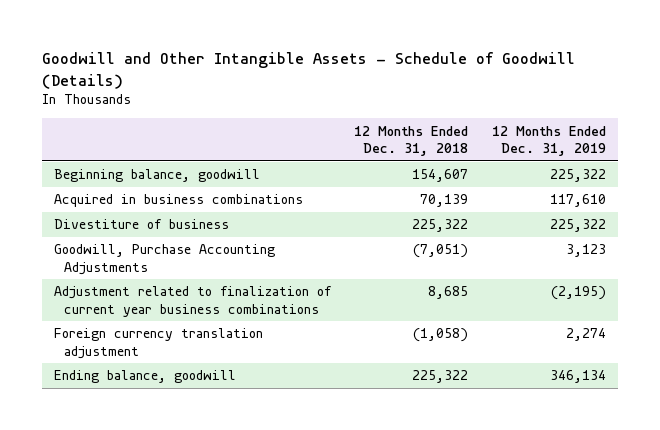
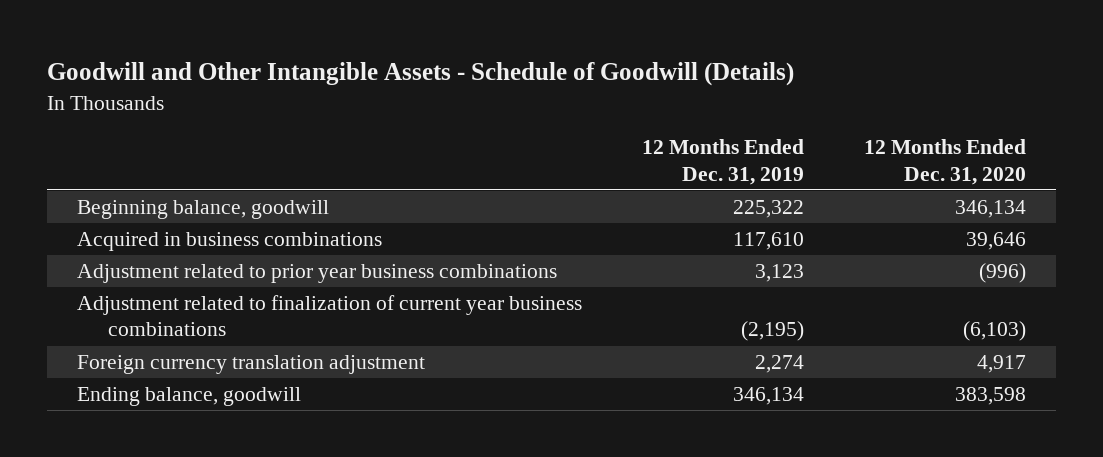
[354,125,469,157] 12 Months Ended Dec. 31, 2018 -> none
none -> [864,139,1027,185] 12 Months Ended Dec. 31, 2020
[53,219,229,230] Divestiture of business -> none
[53,244,275,275] Goodwill, Purchase Accounting Adjustments -> [77,264,558,284] Adjustment related to prior year business combinations

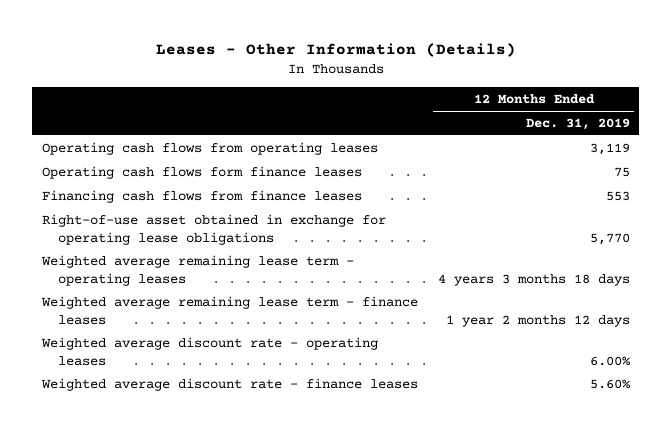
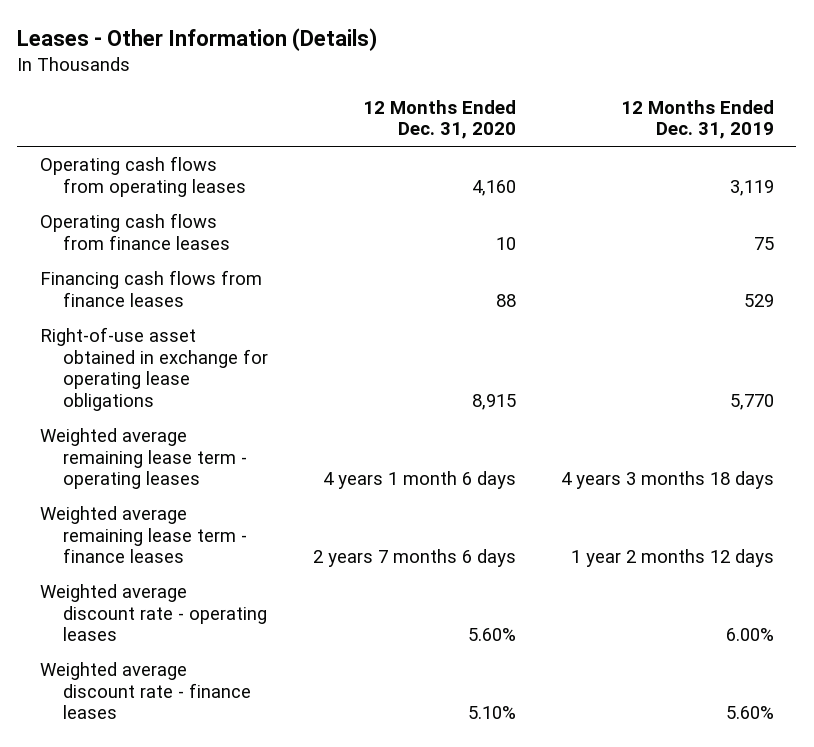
none -> [363,99,517,140] 12 Months Ended Dec. 31, 2020
[42,165,363,179] Operating cash flows form finance leases -> [39,213,231,250] Operating cash flows from finance leases
[605,190,630,201] 553 -> [743,293,774,307] 529

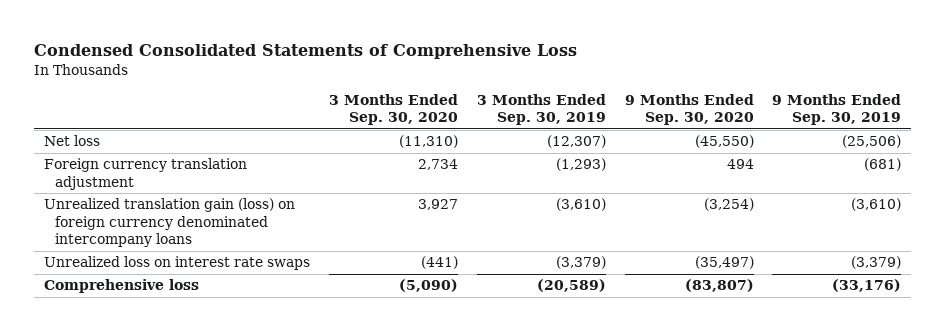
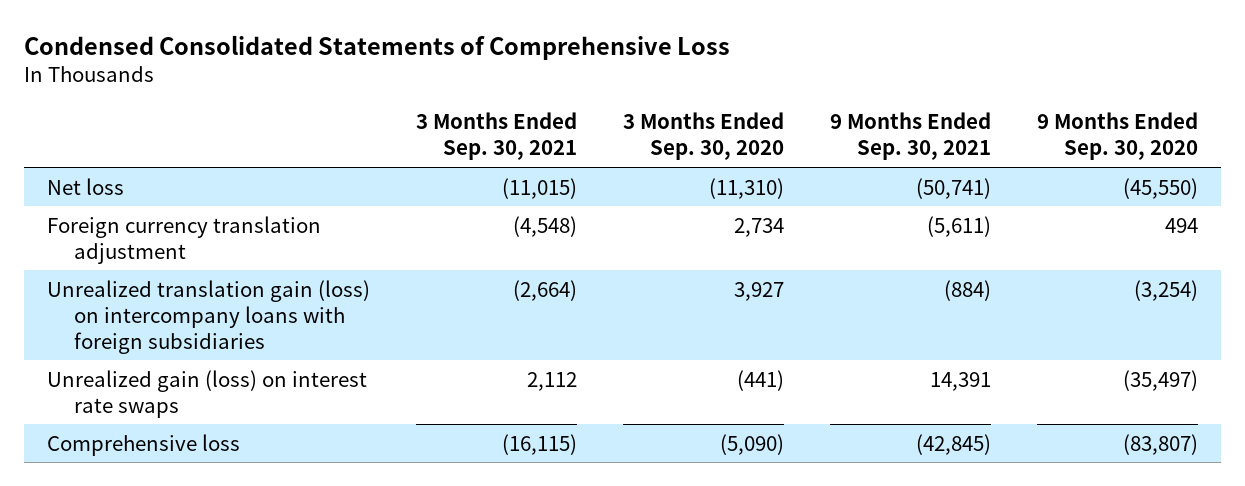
[476,93,606,126] 3 Months Ended Sep. 30, 2019 -> none
[772,93,902,126] 9 Months Ended Sep. 30, 2019 -> none
none -> [415,112,577,161] 3 Months Ended Sep. 30, 2021
none -> [829,112,991,161] 9 Months Ended Sep. 30, 2021
[43,198,295,248] Unrealized translation gain (loss) on foreign currency denominated intercompany loans -> [46,279,370,354] Unrealized translation gain (loss) on intercompany loans with foreign subsidiaries
[43,256,310,271] Unrealized loss on interest rate swaps -> [46,369,367,418] Unrealized gain (loss) on interest rate swaps

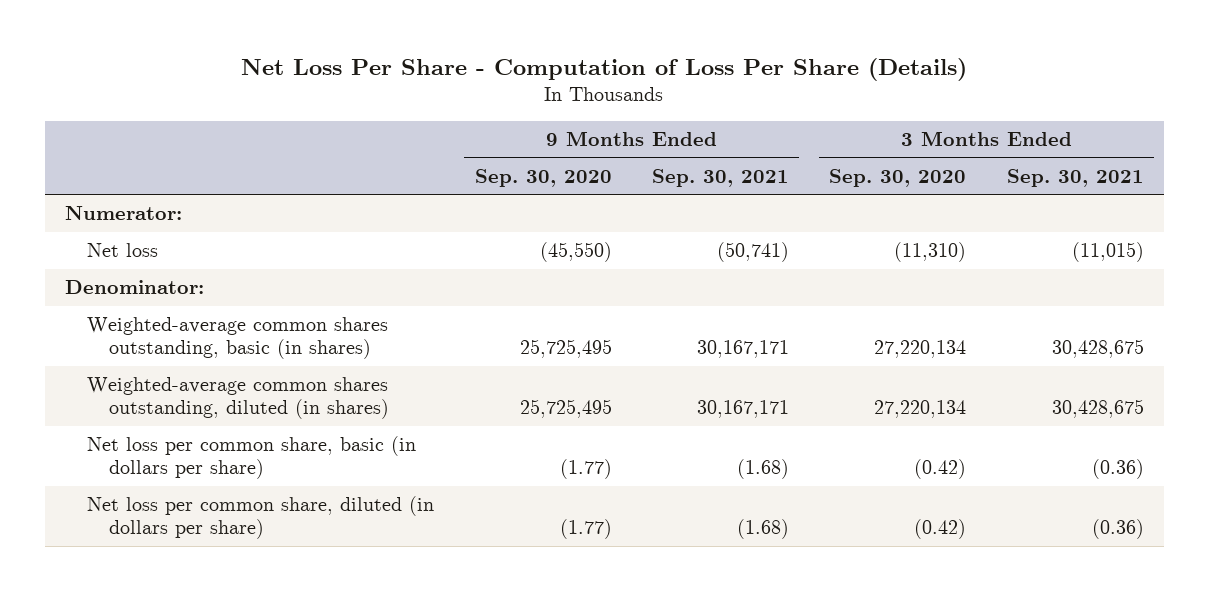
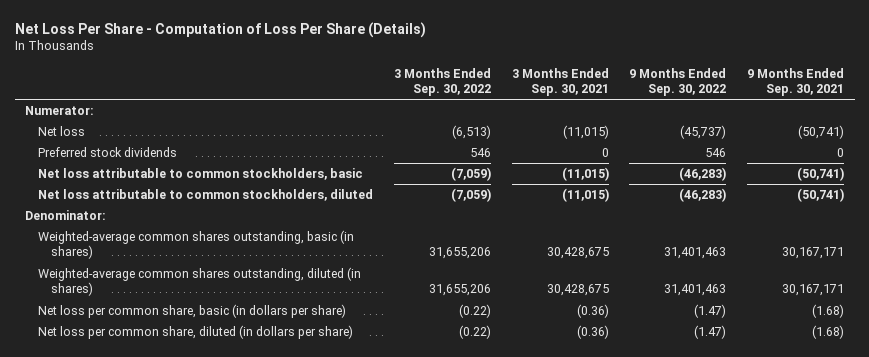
[474,168,612,187] Sep. 30, 2020 -> none
[829,168,967,187] Sep. 30, 2020 -> none
none -> [393,67,491,97] 3 Months Ended Sep. 30, 2022
none -> [629,67,727,97] 9 Months Ended Sep. 30, 2022
none -> [38,146,178,157] Preferred stock dividends
none -> [38,167,364,180] Net loss attributable to common stockholders, basic
none -> [38,188,374,201] Net loss attributable to common stockholders, diluted

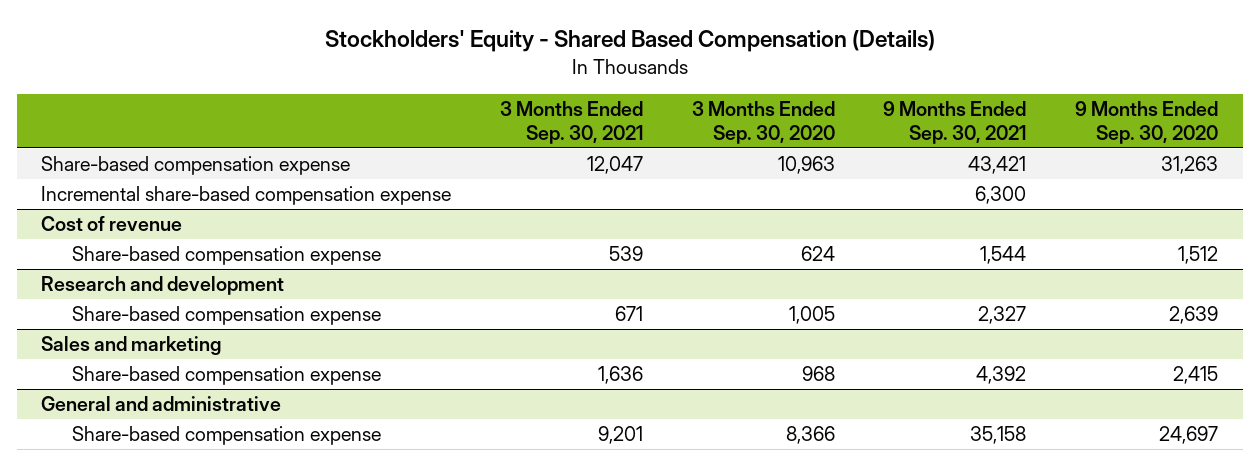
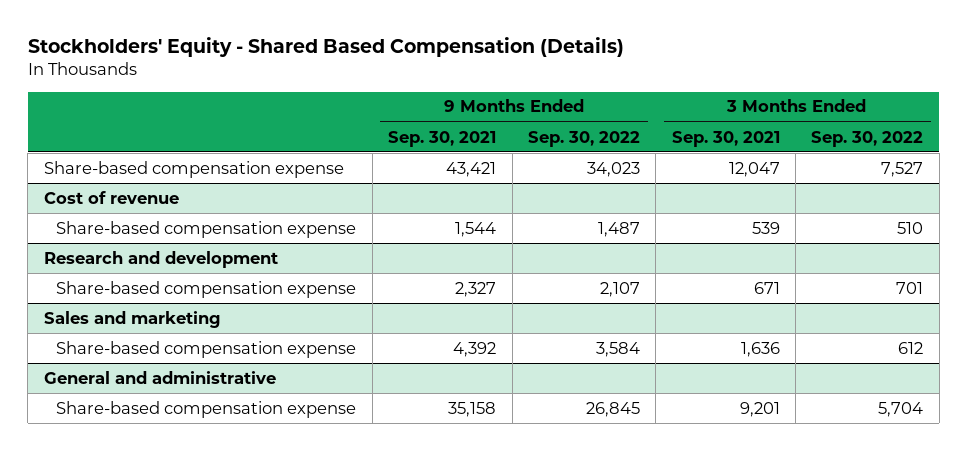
[691,101,835,144] 3 Months Ended Sep. 30, 2020 -> none
[1075,101,1219,144] 9 Months Ended Sep. 30, 2020 -> none
none -> [527,130,640,147] Sep. 30, 2022
none -> [811,130,924,147] Sep. 30, 2022
[41,186,452,206] Incremental share-based compensation expense -> none

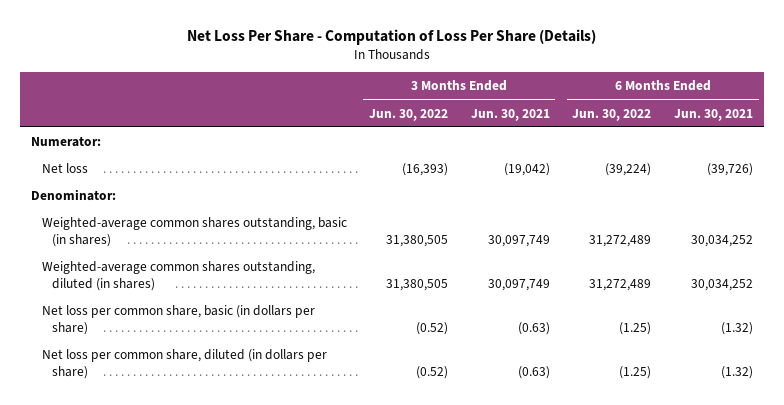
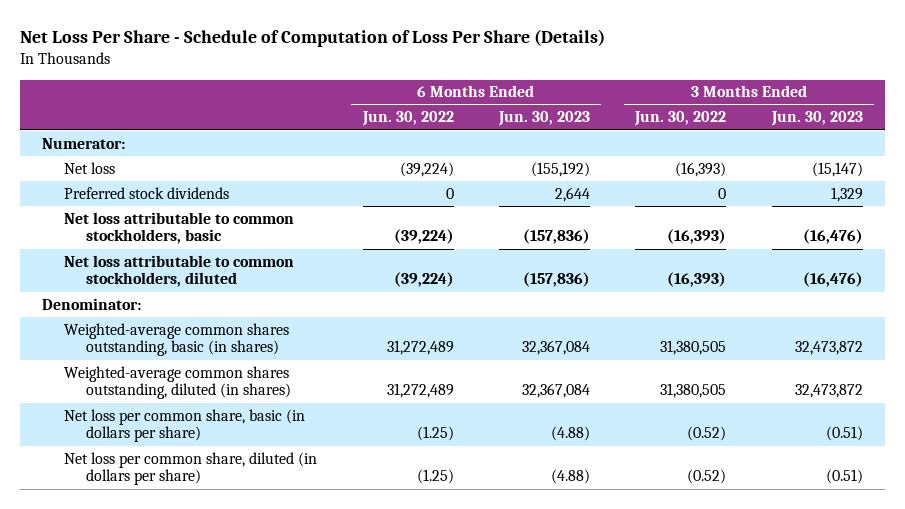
[187,28,597,45] Net Loss Per Share - Computation of Loss Per Share (Details) -> [19,29,605,48] Net Loss Per Share - Schedule of Computation of Loss Per Share (Details)
[470,108,550,121] Jun. 30, 2021 -> none
[674,108,754,121] Jun. 30, 2021 -> none
none -> [497,111,590,127] Jun. 30, 2023
none -> [770,111,863,127] Jun. 30, 2023
none -> [64,186,230,199] Preferred stock dividends
none -> [64,211,295,245] Net loss attributable to common stockholders, basic
none -> [64,254,295,288] Net loss attributable to common stockholders, diluted

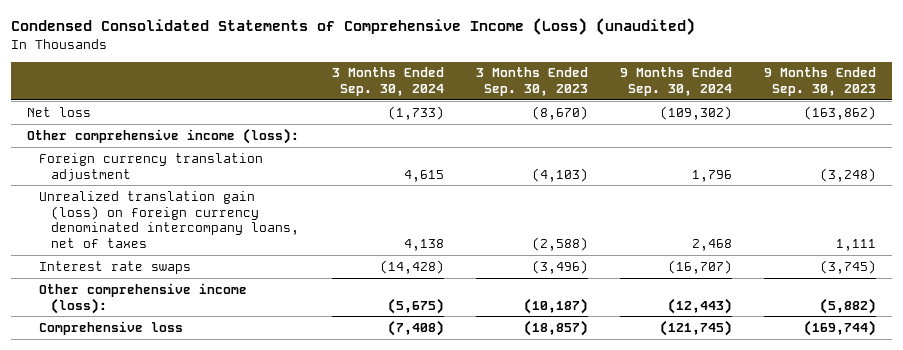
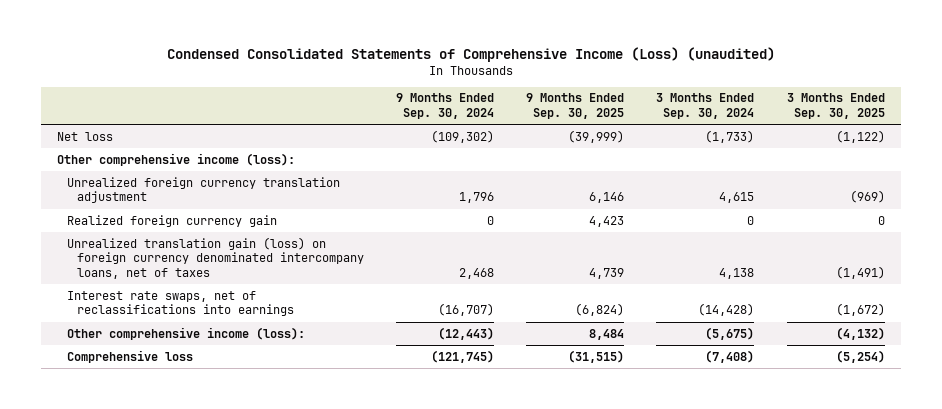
[475,67,588,97] 3 Months Ended Sep. 30, 2023 -> none
[764,67,877,97] 9 Months Ended Sep. 30, 2023 -> none
none -> [526,93,625,120] 9 Months Ended Sep. 30, 2025
none -> [786,93,885,120] 3 Months Ended Sep. 30, 2025
[39,152,264,181] Foreign currency translation adjustment -> [66,176,340,204] Unrealized foreign currency translation adjustment
none -> [66,214,277,227] Realized foreign currency gain
[39,260,192,274] Interest rate swaps -> [66,290,294,317] Interest rate swaps, net of reclassifications into earnings

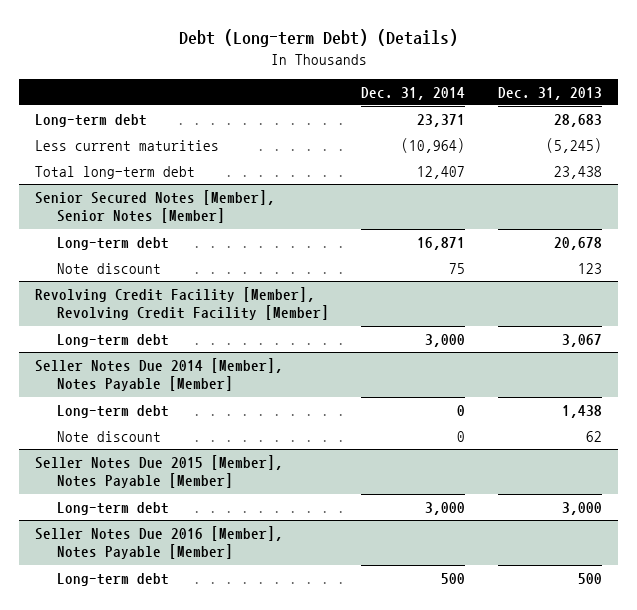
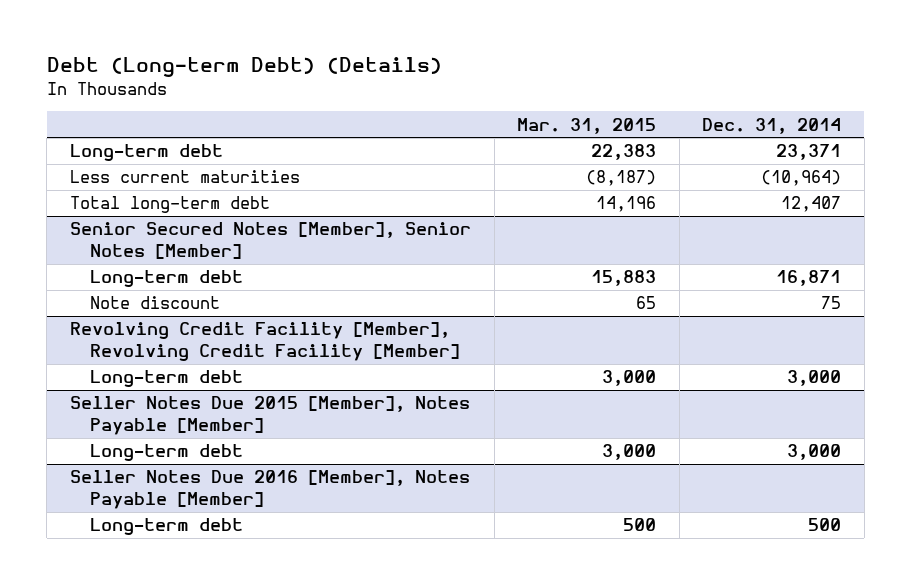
[497,86,602,100] Dec. 31, 2013 -> none
none -> [517,117,657,134] Mar. 31, 2015
[35,357,284,392] Seller Notes Due 2014 [Member], Notes Payable [Member] -> none
[57,404,170,418] Long-term debt -> none
[57,430,162,442] Note discount -> none

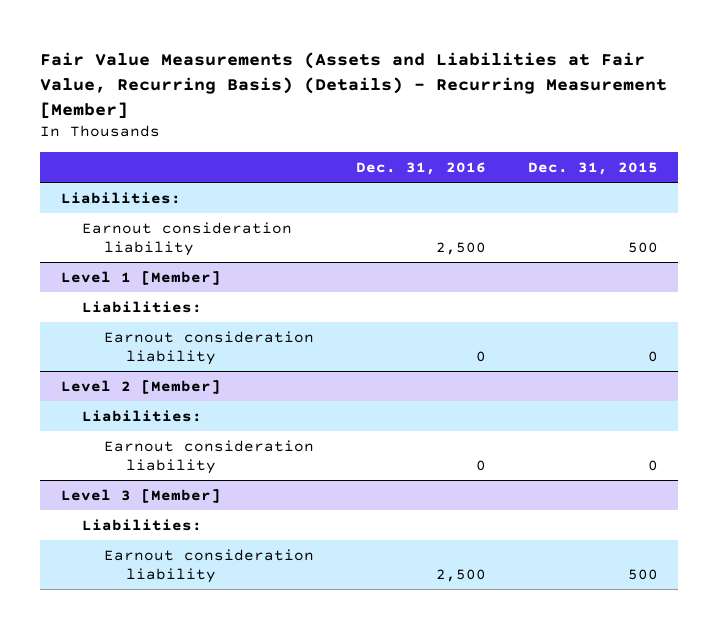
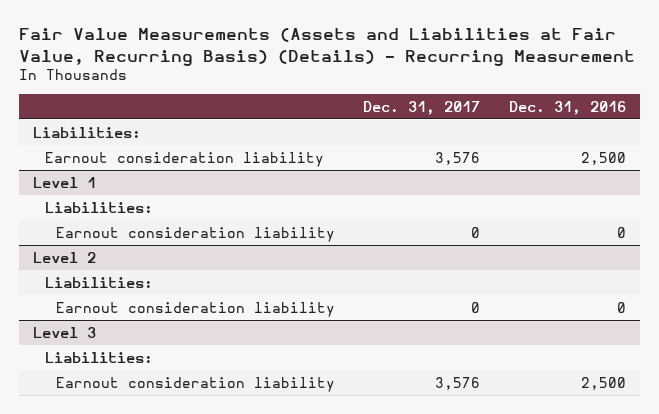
[39,51,667,119] Fair Value Measurements (Assets and Liabilities at Fair Value, Recurring Basis) (Details) - Recurring Measurement [Member] -> [18,28,635,66] Fair Value Measurements (Assets and Liabilities at Fair Value, Recurring Basis) (Details) - Recurring Measurement
[527,162,658,176] Dec. 31, 2015 -> none
none -> [363,100,481,115] Dec. 31, 2017
[60,270,221,285] Level 1 [Member] -> [33,176,97,188] Level 1
[60,379,221,394] Level 2 [Member] -> [33,251,97,263] Level 2
[60,488,221,503] Level 3 [Member] -> [33,326,97,338] Level 3

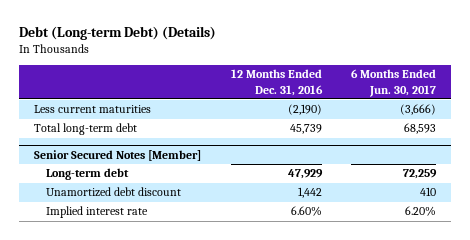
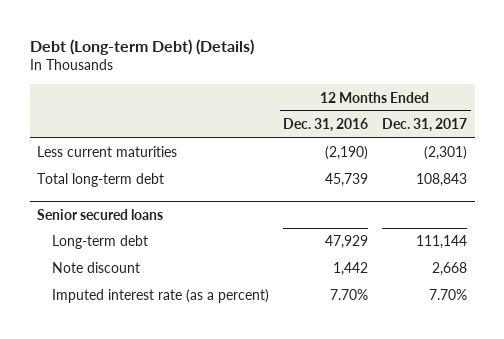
[351,69,437,97] 6 Months Ended Jun. 30, 2017 -> none
none -> [382,118,468,133] Dec. 31, 2017
[33,149,201,161] Senior Secured Notes [Member] -> [36,208,163,220] Senior secured loans
[45,187,181,198] Unamortized debt discount -> [52,262,141,274] Note discount
[45,206,148,219] Implied interest rate -> [52,289,270,304] Imputed interest rate (as a percent)
[290,206,322,217] 6.60% -> [330,289,369,301] 7.70%

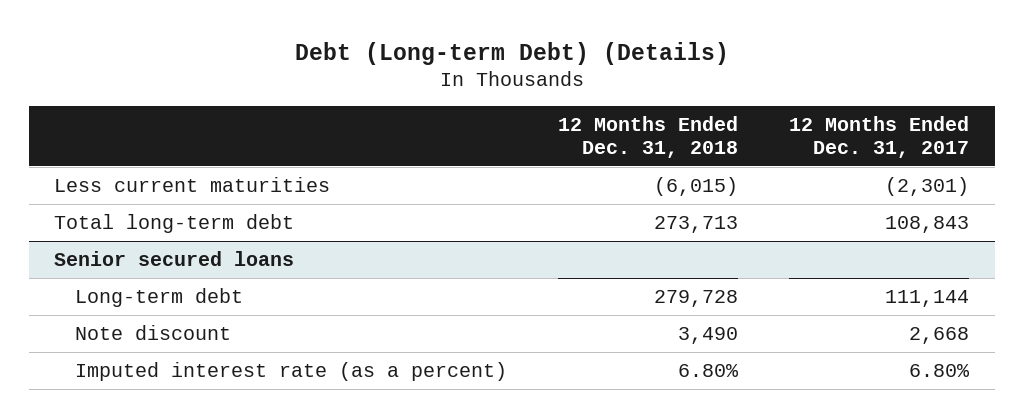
[283,118,369,133] Dec. 31, 2016 -> none
none -> [558,116,739,159] 12 Months Ended Dec. 31, 2018
[429,289,468,301] 7.70% -> [909,363,971,377] 6.80%

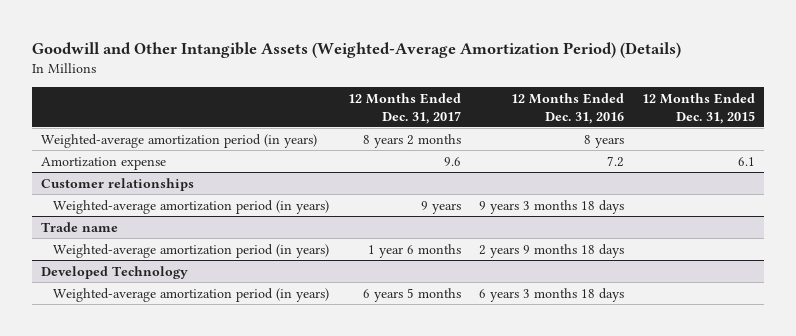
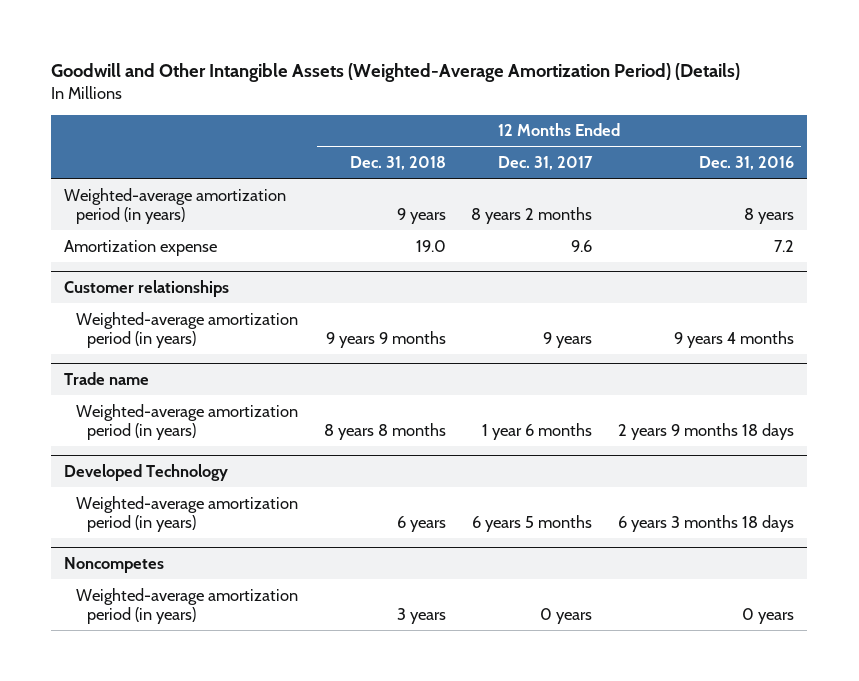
[642,92,756,124] 12 Months Ended Dec. 31, 2015 -> none
none -> [349,155,446,170] Dec. 31, 2018
[478,199,624,214] 9 years 3 months 18 days -> [674,331,795,349] 9 years 4 months
none -> [64,557,165,574] Noncompetes
none -> [75,587,298,625] Weighted-average amortization period (in years)

